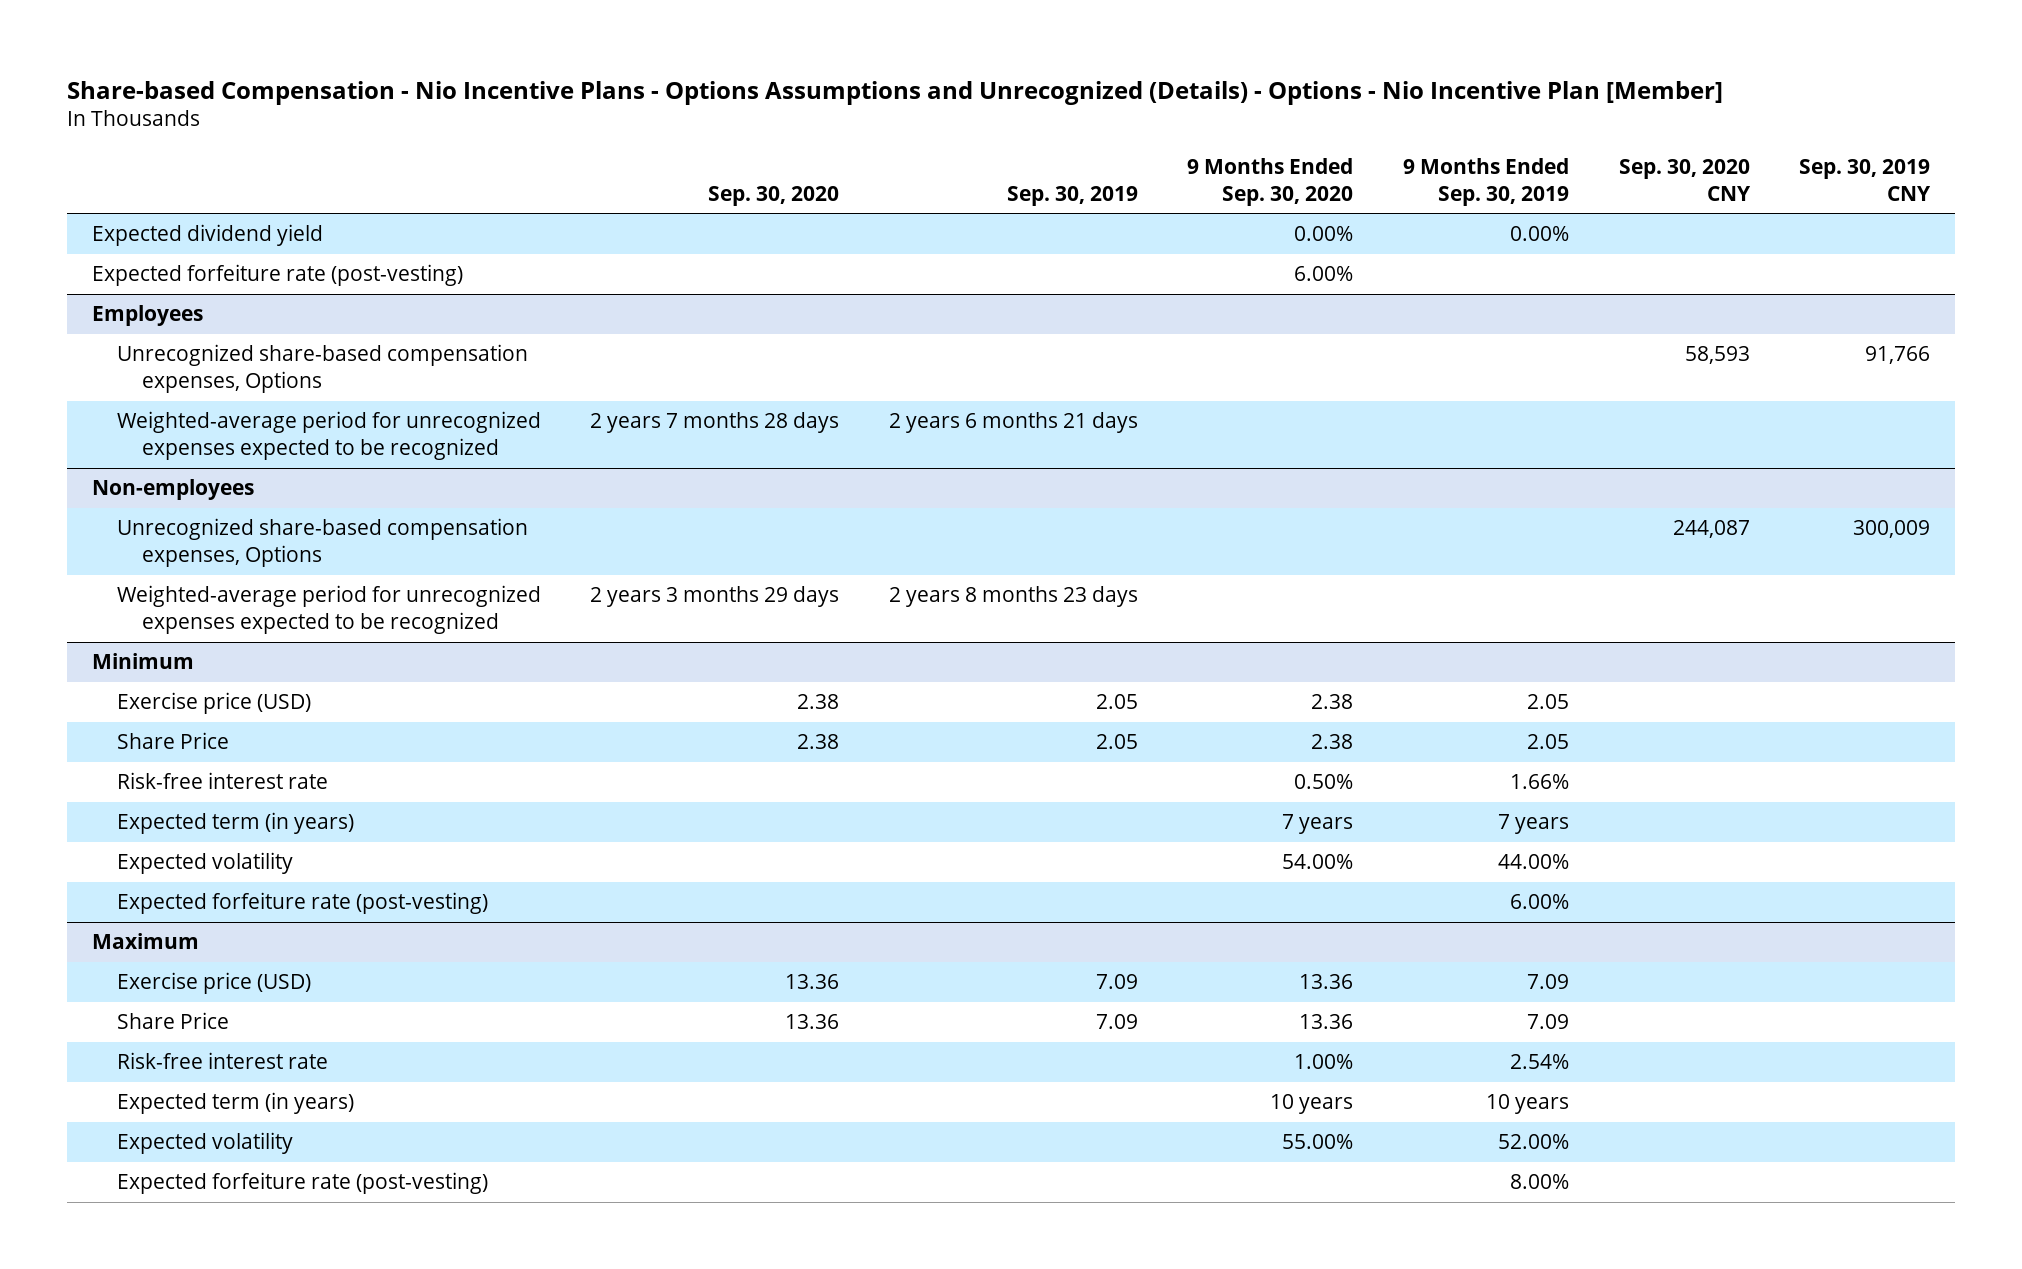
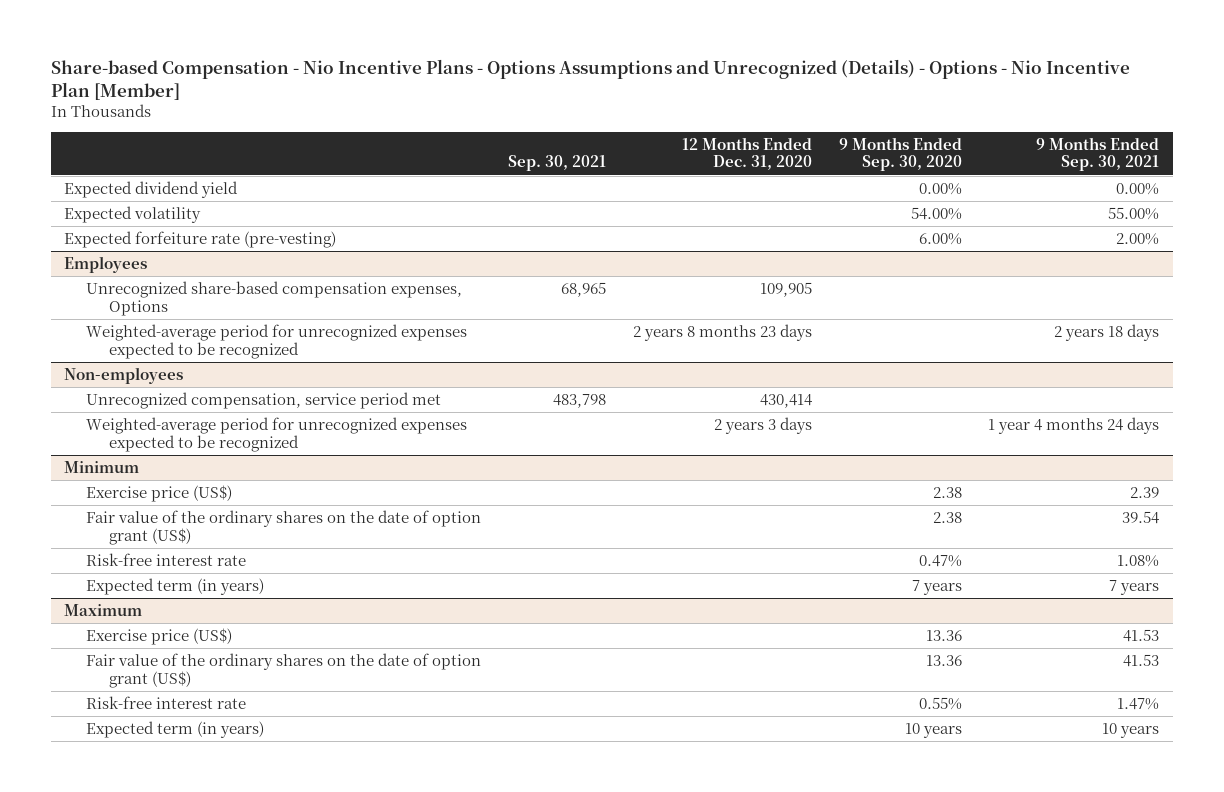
[708,185,840,206] Sep. 30, 2020 -> none
[1006,185,1138,206] Sep. 30, 2019 -> none
[1402,158,1569,206] 9 Months Ended Sep. 30, 2019 -> none
[1618,159,1751,201] Sep. 30, 2020 CNY -> none
[1799,159,1932,201] Sep. 30, 2019 CNY -> none
none -> [508,155,607,172] Sep. 30, 2021
none -> [681,137,812,171] 12 Months Ended Dec. 31, 2020
none -> [1036,137,1160,172] 9 Months Ended Sep. 30, 2021
none -> [64,206,202,224] Expected volatility
[91,264,463,287] Expected forfeiture rate (post-vesting) -> [64,231,337,249] Expected forfeiture rate (pre-vesting)
[116,518,528,567] Unrecognized share-based compensation expenses, Options -> none
none -> [86,392,442,410] Unrecognized compensation, service period met
[116,692,311,715] Exercise price (USD) -> [86,485,233,503] Exercise price (US$)
[116,732,229,750] Share Price -> [86,510,482,545] Fair value of the ordinary shares on the date of option grant (US$)
[1294,774,1354,790] 0.50% -> [918,555,962,568] 0.47%
[116,852,293,875] Expected volatility -> none
[116,892,488,915] Expected forfeiture rate (post-vesting) -> none
[116,972,311,995] Exercise price (USD) -> [86,628,233,646] Exercise price (US$)
[116,1012,229,1030] Share Price -> [86,653,482,688] Fair value of the ordinary shares on the date of option grant (US$)
[1294,1054,1354,1070] 1.00% -> [918,697,962,711] 0.55%
[116,1132,293,1155] Expected volatility -> none
[116,1172,488,1195] Expected forfeiture rate (post-vesting) -> none

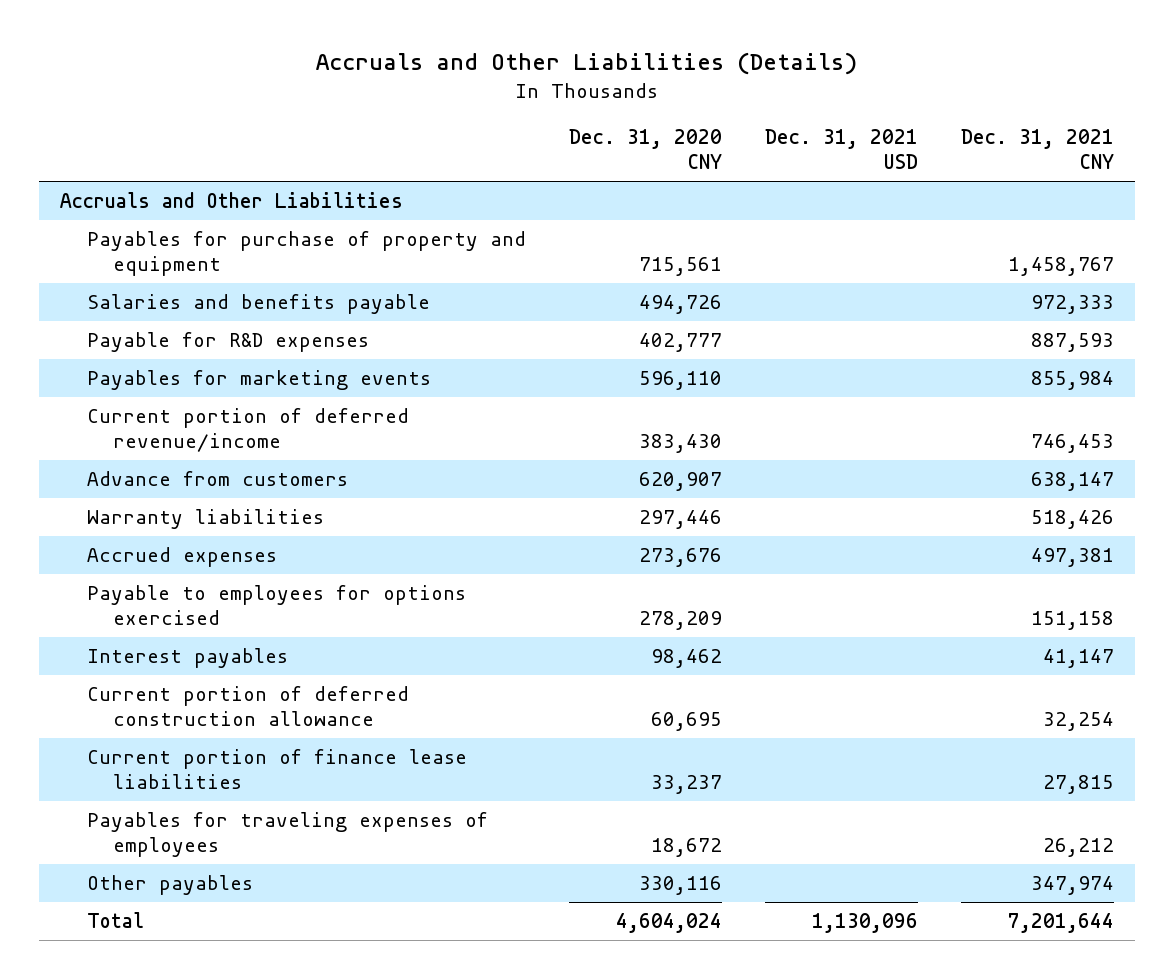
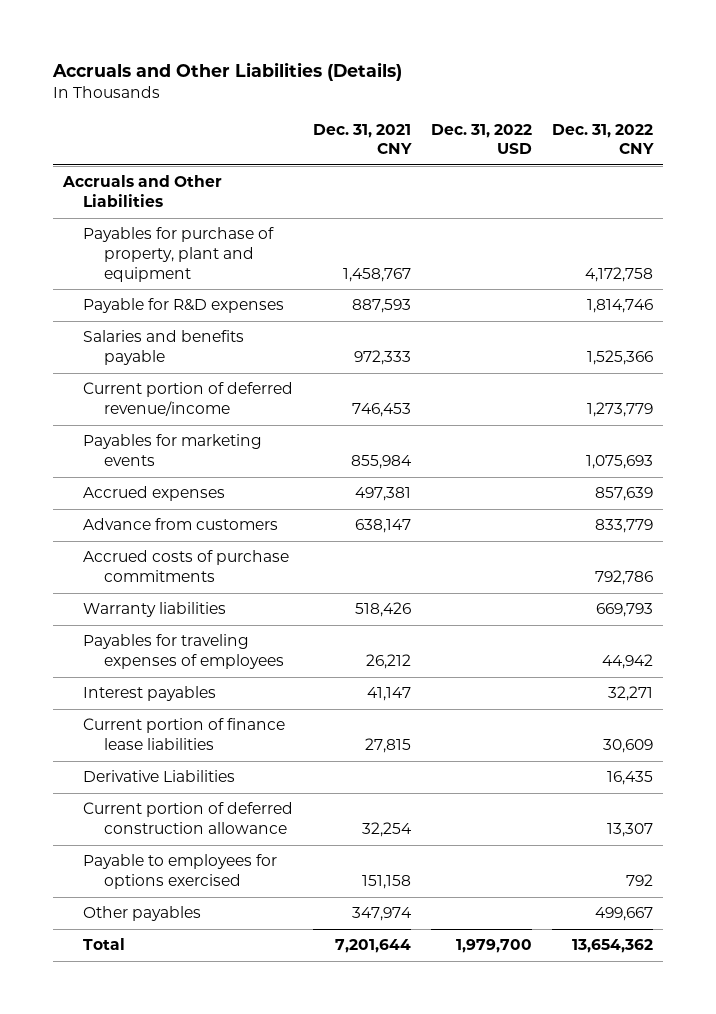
[568,129,722,170] Dec. 31, 2020 CNY -> none
[764,129,918,170] Dec. 31, 2021 USD -> none
none -> [431,123,533,155] Dec. 31, 2022 USD
none -> [552,123,655,155] Dec. 31, 2022 CNY
[86,230,526,277] Payables for purchase of property and equipment -> [83,227,275,282] Payables for purchase of property, plant and equipment
[86,293,430,314] Salaries and benefits payable -> [83,330,245,366] Salaries and benefits payable
[86,369,431,390] Payables for marketing events -> [83,434,263,467] Payables for marketing events
[86,546,277,567] Accrued expenses -> [83,486,226,502] Accrued expenses
none -> [83,550,290,583] Accrued costs of purchase commitments
[86,811,488,858] Payables for traveling expenses of employees -> [83,634,284,670] Payables for traveling expenses of employees
none -> [83,770,236,783] Derivative Liabilities
[86,685,409,727] Current portion of deferred construction allowance -> [83,802,294,835] Current portion of deferred construction allowance
[86,584,466,626] Payable to employees for options exercised -> [83,854,278,890] Payable to employees for options exercised

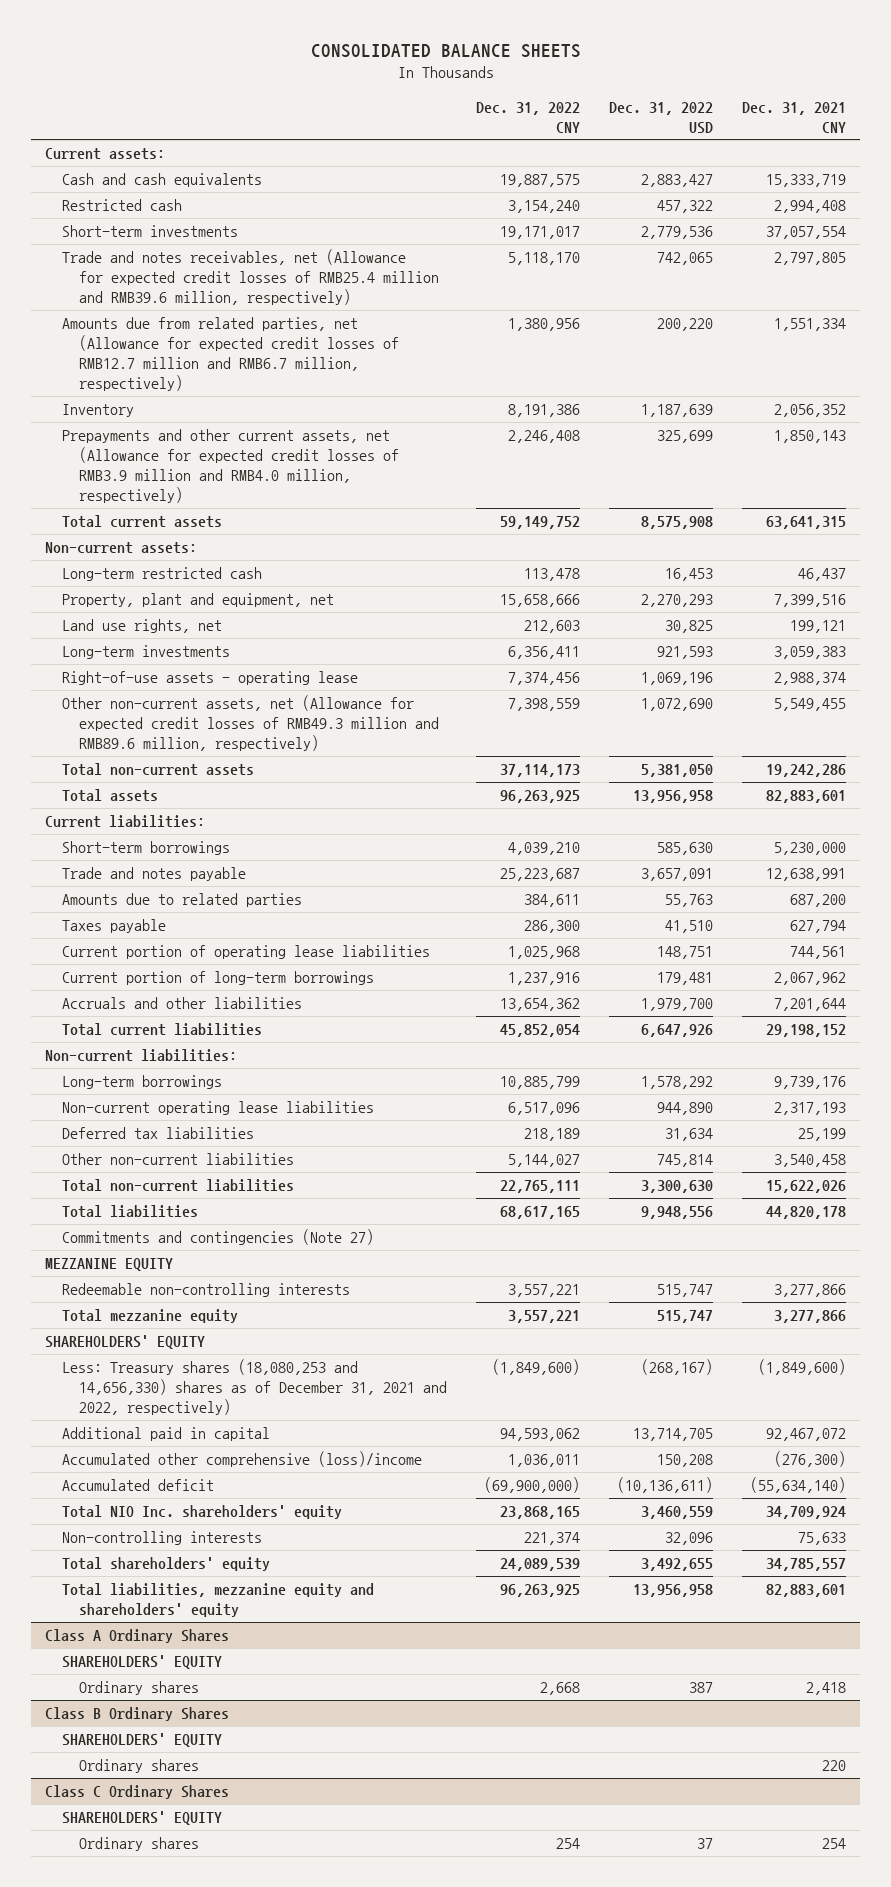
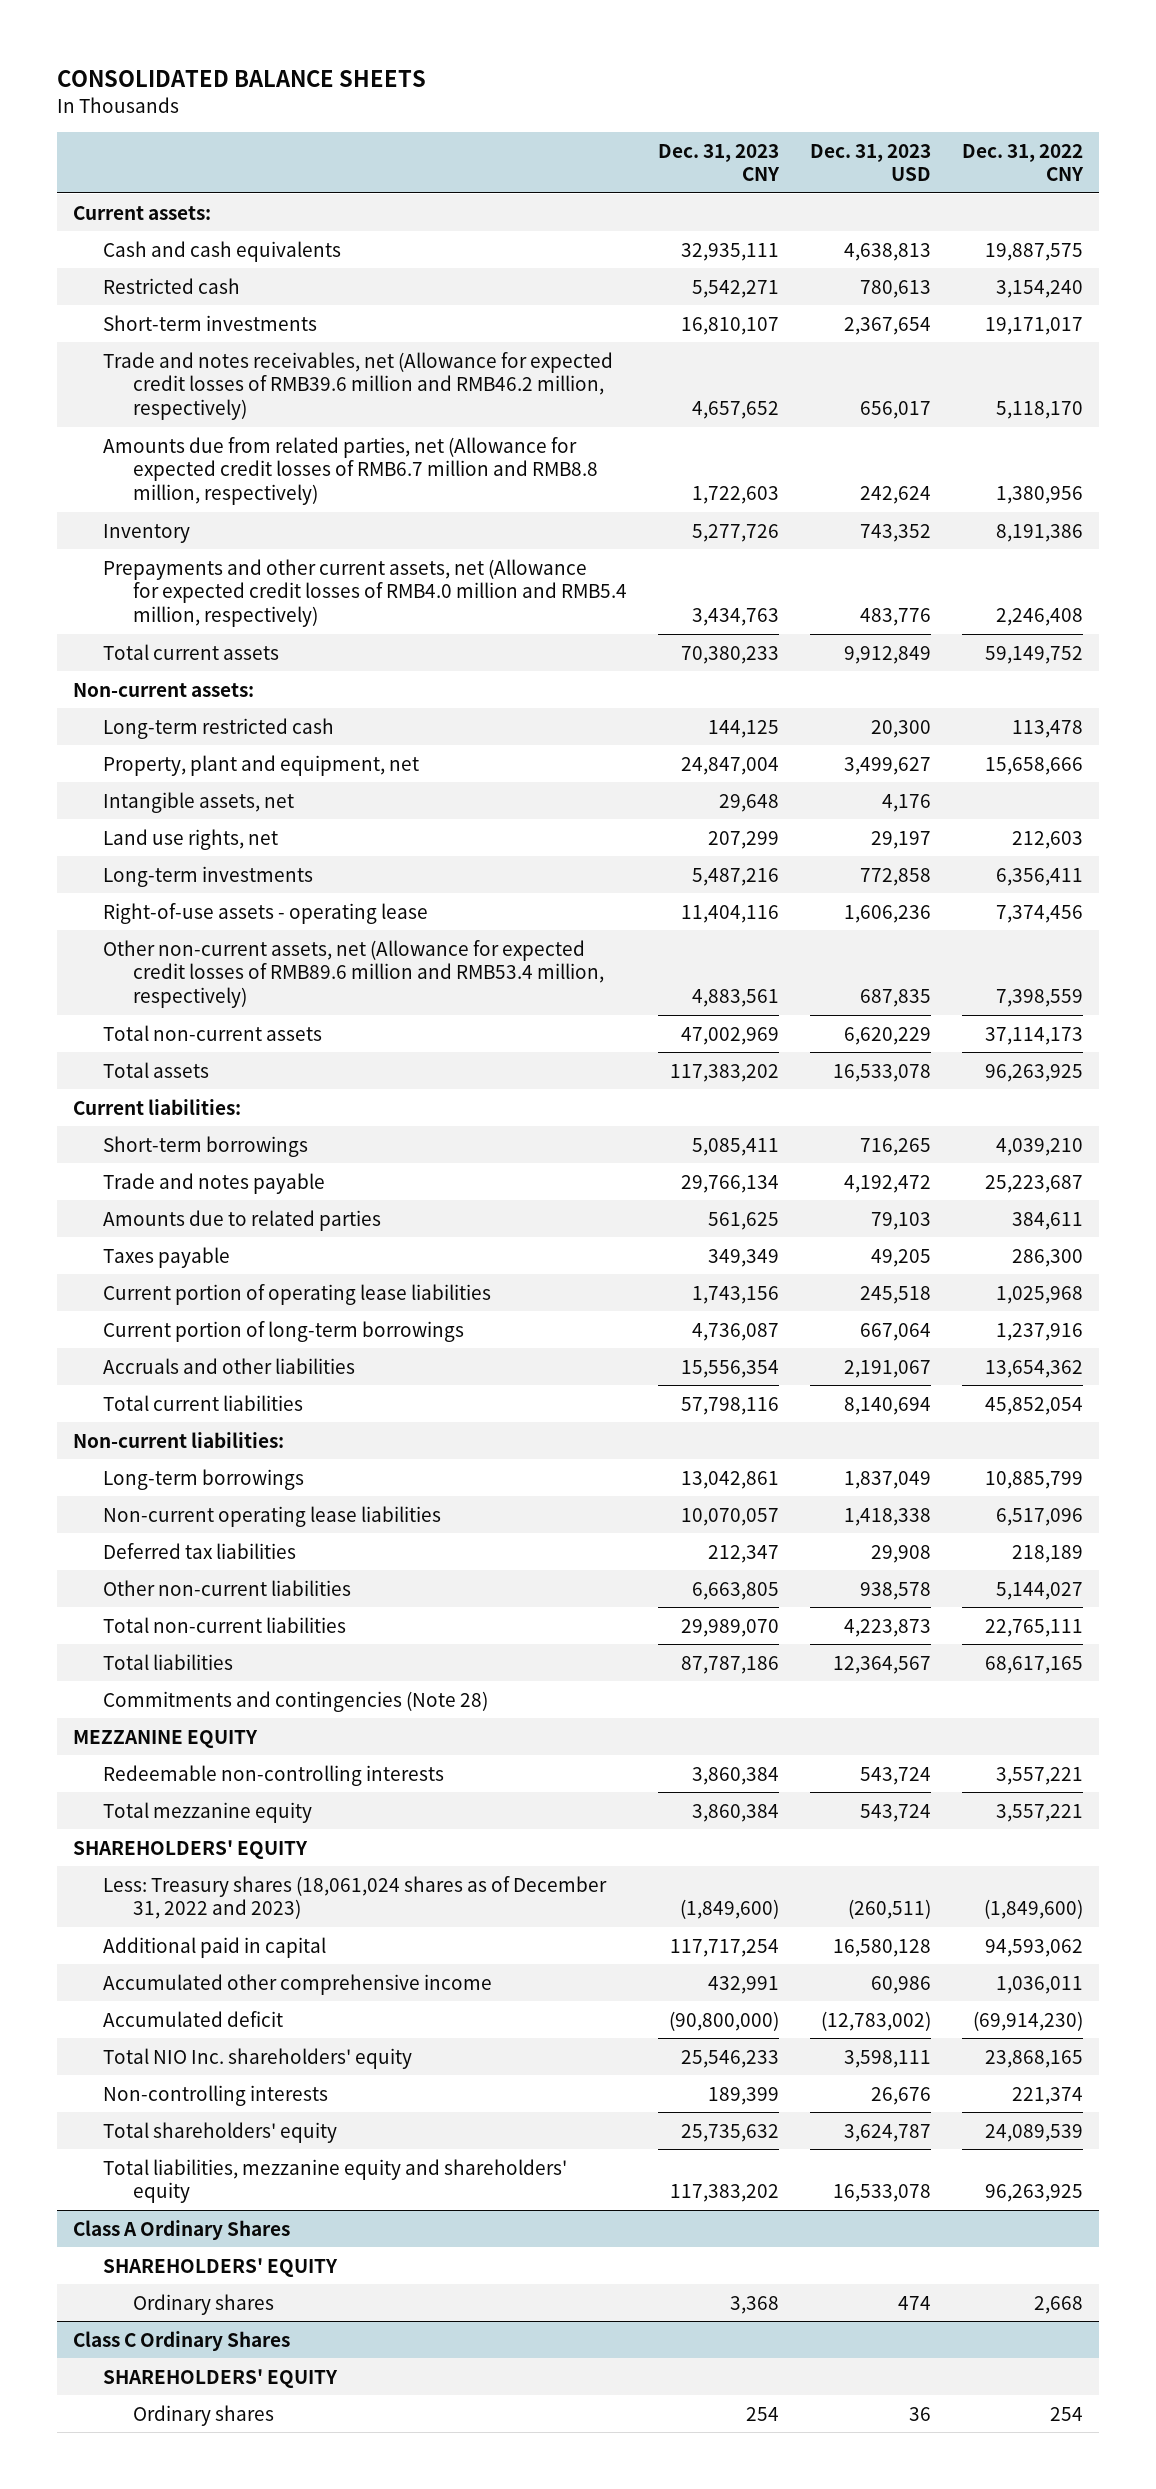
[609,101,714,134] Dec. 31, 2022 USD -> none
[741,101,846,133] Dec. 31, 2021 CNY -> none
none -> [657,143,780,182] Dec. 31, 2023 CNY
none -> [810,143,932,182] Dec. 31, 2023 USD
[62,249,440,306] Trade and notes receivables, net (Allowance for expected credit losses of RMB25.4 million and RMB39.6 million, respectively) -> [102,351,613,421] Trade and notes receivables, net (Allowance for expected credit losses of RMB39.6 million and RMB46.2 million, respectively)
[62,317,400,392] Amounts due from related parties, net (Allowance for expected credit losses of RMB12.7 million and RMB6.7 million, respectively) -> [102,436,598,506] Amounts due from related parties, net (Allowance for expected credit losses of RMB6.7 million and RMB8.8 million, respectively)
[62,429,400,504] Prepayments and other current assets, net (Allowance for expected credit losses of RMB3.9 million and RMB4.0 million, respectively) -> [102,558,627,628] Prepayments and other current assets, net (Allowance for expected credit losses of RMB4.0 million and RMB5.4 million, respectively)
none -> [102,791,294,813] Intangible assets, net
[62,695,440,752] Other non-current assets, net (Allowance for expected credit losses of RMB49.3 million and RMB89.6 million, respectively) -> [102,939,604,1009] Other non-current assets, net (Allowance for expected credit losses of RMB89.6 million and RMB53.4 million, respectively)
[62,1229,375,1246] Commitments and contingencies (Note 27) -> [102,1690,488,1712] Commitments and contingencies (Note 28)
[62,1359,448,1416] Less: Treasury shares (18,080,253 and 14,656,330) shares as of December 31, 2021 and 2022, respectively) -> [102,1875,607,1920] Less: Treasury shares (18,061,024 shares as of December 31, 2022 and 2023)
[62,1451,423,1468] Accumulated other comprehensive (loss)/income -> [102,1973,492,1995] Accumulated other comprehensive income
[484,1477,581,1494] (69,900,000) -> [973,2010,1084,2031] (69,914,230)
[45,1707,230,1722] Class B Ordinary Shares -> none
[62,1733,223,1748] SHAREHOLDERS' EQUITY -> none
[79,1759,200,1774] Ordinary shares -> none

